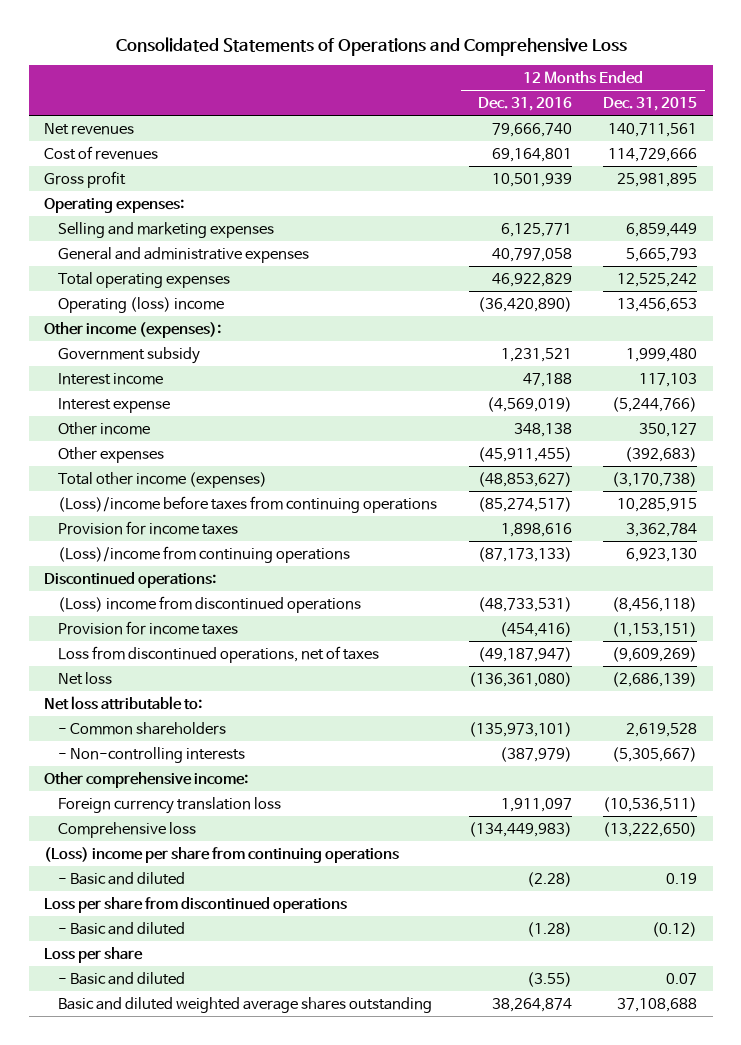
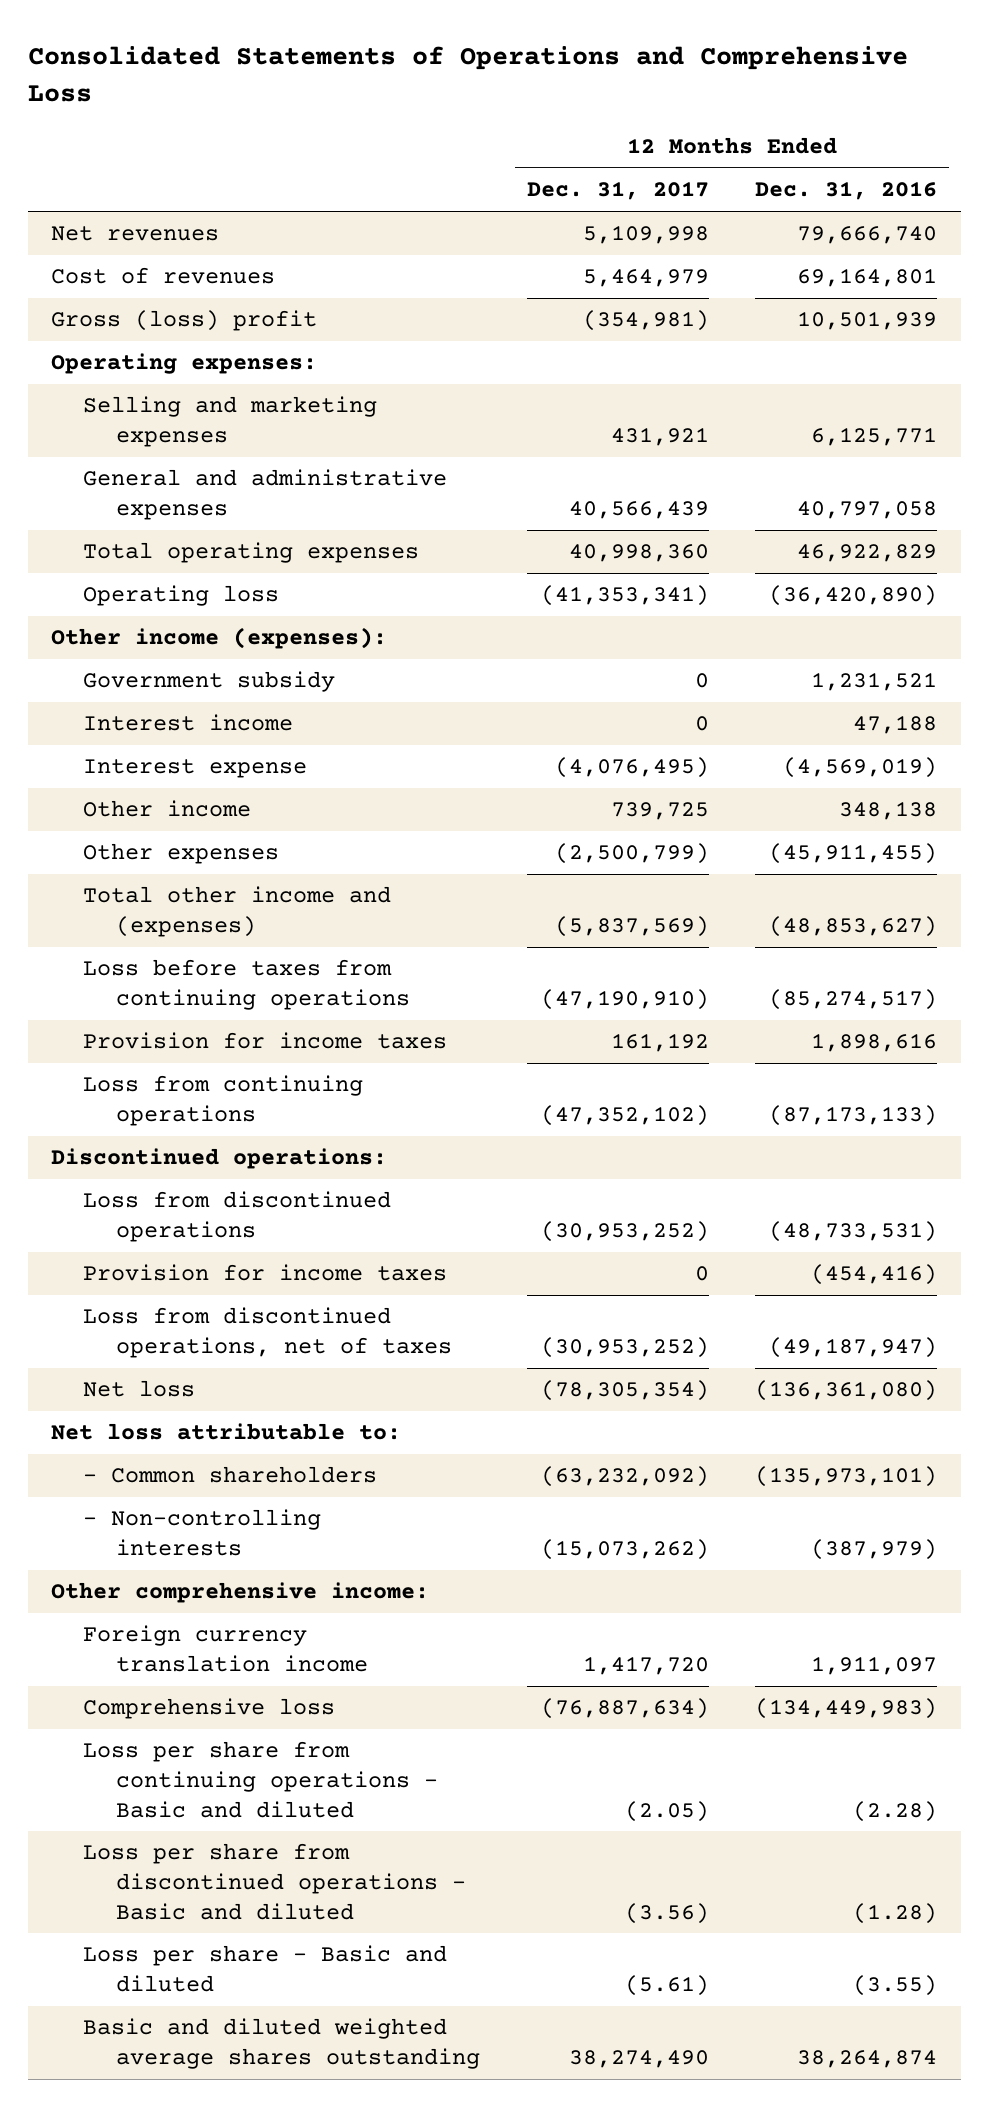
[603,97,698,112] Dec. 31, 2015 -> none
none -> [526,181,709,201] Dec. 31, 2017
[44,170,127,188] Gross profit -> [50,310,317,332] Gross (loss) profit
[58,296,225,313] Operating (loss) income -> [83,585,280,607] Operating loss
[58,471,268,488] Total other income (expenses) -> [83,886,392,938] Total other income and (expenses)
[58,495,438,513] (Loss)/income before taxes from continuing operations -> [83,959,410,1011] Loss before taxes from continuing operations
[58,545,351,563] (Loss)/income from continuing operations -> [83,1075,364,1127] Loss from continuing operations
[58,595,362,613] (Loss) income from discontinued operations -> [83,1191,392,1243] Loss from discontinued operations
[58,796,282,814] Foreign currency translation loss -> [83,1625,368,1673] Foreign currency translation income
[44,846,400,863] (Loss) income per share from continuing operations -> none
[44,896,348,913] Loss per share from discontinued operations -> none
[44,946,144,963] Loss per share -> none
[58,871,186,885] - Basic and diluted -> [83,1741,438,1818] Loss per share from continuing operations - Basic and diluted
[58,921,186,935] - Basic and diluted -> [83,1843,466,1920] Loss per share from discontinued operations - Basic and diluted
[58,971,186,985] - Basic and diluted -> [83,1945,448,1993] Loss per share - Basic and diluted

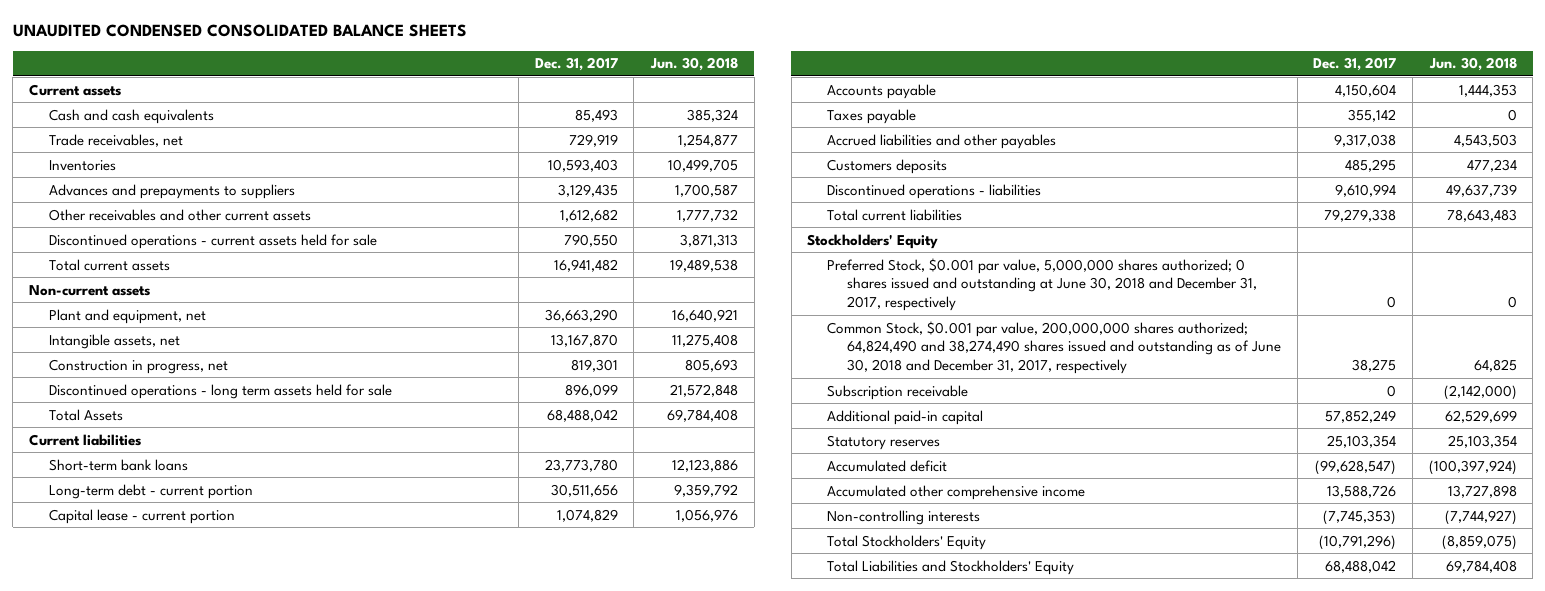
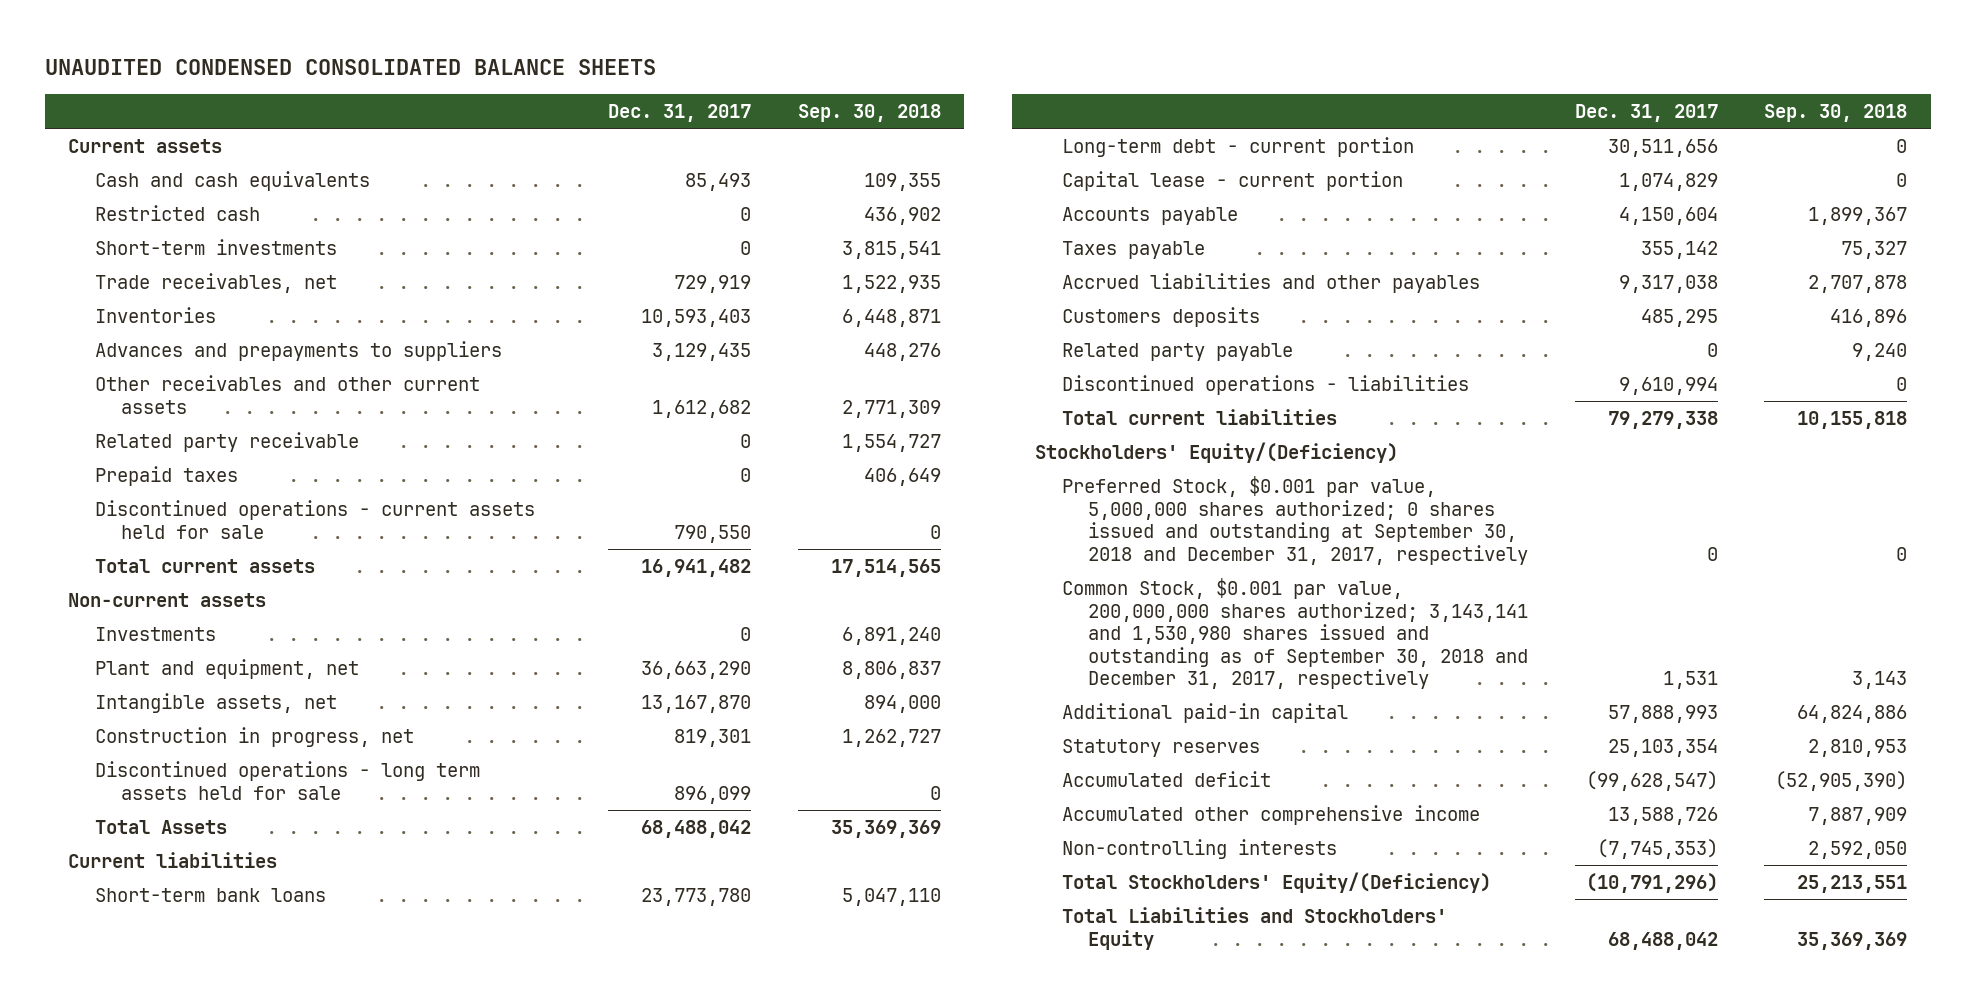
[649,57,738,72] Jun. 30, 2018 -> none
none -> [797,104,941,123] Sep. 30, 2018
none -> [94,205,260,222] Restricted cash
none -> [94,239,337,256] Short-term investments
none -> [94,432,359,453] Related party receivable
none -> [94,466,238,487] Prepaid taxes
none -> [94,627,216,642] Investments
none -> [1061,343,1293,362] Related party payable
[827,384,969,400] Subscription receivable -> none
[807,233,939,249] Stockholders' Equity -> [1035,442,1399,464] Stockholders' Equity/(Deficiency)
[827,257,1257,312] Preferred Stock, $0.001 par value, 5,000,000 shares authorized; 0 shares issued and outstanding at June 30, 2018 and December 31, 2017, respectively -> [1061,476,1529,565] Preferred Stock, $0.001 par value, 5,000,000 shares authorized; 0 shares issued and outstanding at September 30, 2018 and December 31, 2017, respectively
[827,320,1281,375] Common Stock, $0.001 par value, 200,000,000 shares authorized; 64,824,490 and 38,274,490 shares issued and outstanding as of June 30, 2018 and December 31, 2017, respectively -> [1061,578,1529,690] Common Stock, $0.001 par value, 200,000,000 shares authorized; 3,143,141 and 1,530,980 shares issued and outstanding as of September 30, 2018 and December 31, 2017, respectively
[1352,359,1397,373] 38,275 -> [1662,671,1718,690] 1,531
[1325,409,1397,423] 57,852,249 -> [1607,705,1718,724] 57,888,993
[827,534,987,550] Total Stockholders' Equity -> [1061,872,1491,894] Total Stockholders' Equity/(Deficiency)

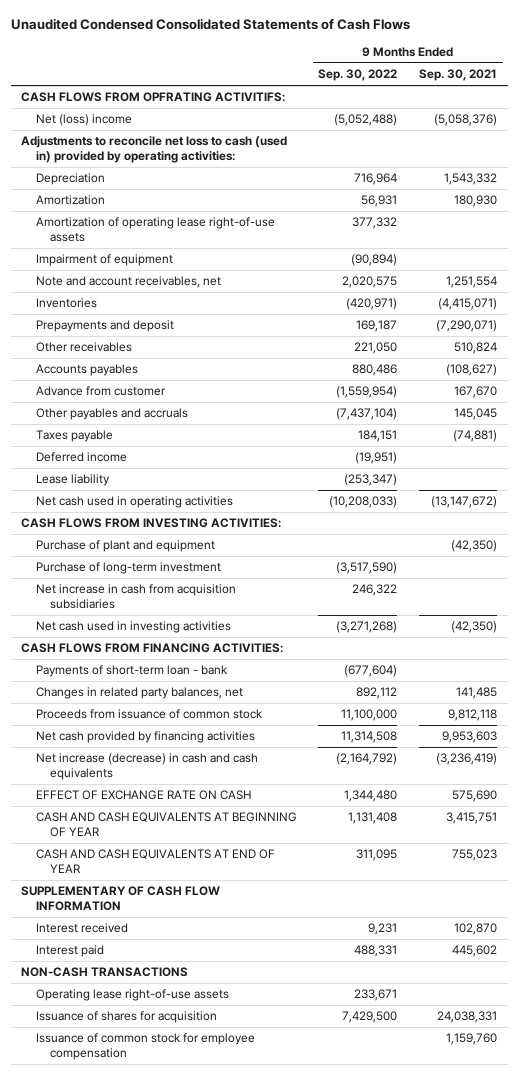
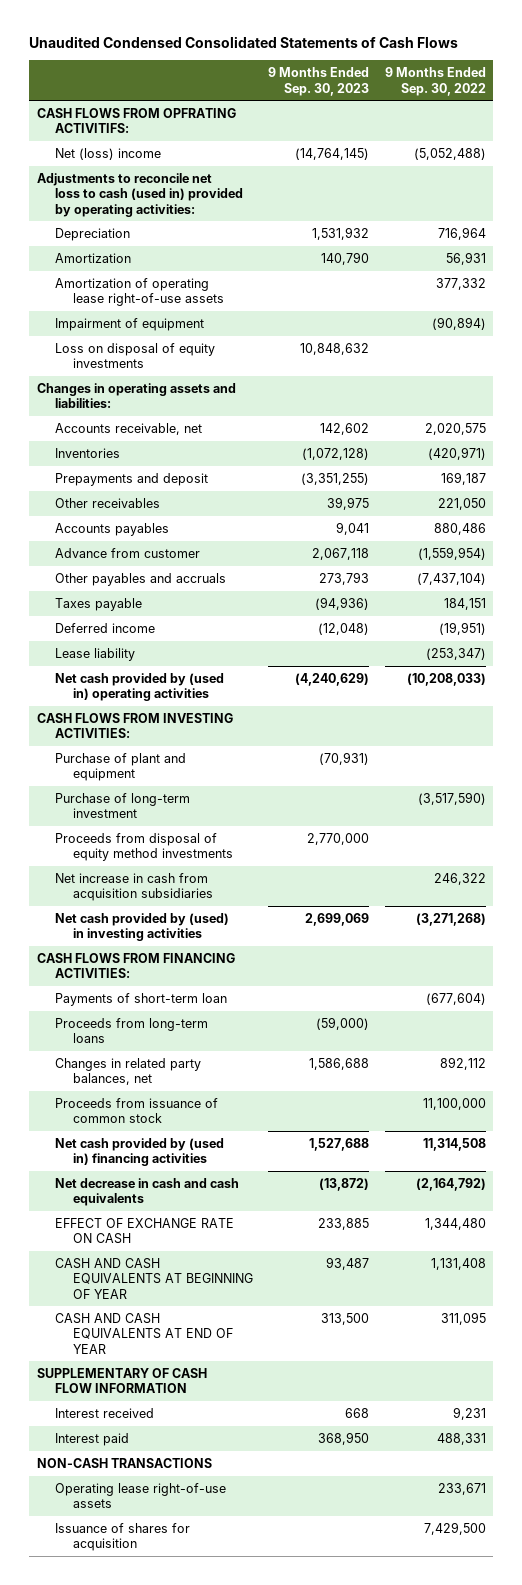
[419,69,498,82] Sep. 30, 2021 -> none
none -> [268,67,370,96] 9 Months Ended Sep. 30, 2023
none -> [54,342,215,369] Loss on disposal of equity investments
none -> [36,382,236,409] Changes in operating assets and liabilities:
[35,276,221,289] Note and account receivables, net -> [54,422,202,435] Accounts receivable, net
[35,496,233,509] Net cash used in operating activities -> [54,672,224,702] Net cash provided by (used in) operating activities
none -> [54,832,233,862] Proceeds from disposal of equity method investments
[35,621,231,634] Net cash used in investing activities -> [54,912,229,942] Net cash provided by (used) in investing activities
[35,665,228,678] Payments of short-term loan - bank -> [54,992,227,1006] Payments of short-term loan
none -> [54,1017,208,1044] Proceeds from long-term loans
[35,731,255,744] Net cash provided by financing activities -> [54,1137,224,1167] Net cash provided by (used in) financing activities
[35,753,258,780] Net increase (decrease) in cash and cash equivalents -> [54,1177,239,1207] Net decrease in cash and cash equivalents
[35,1033,255,1060] Issuance of common stock for employee compensation -> none

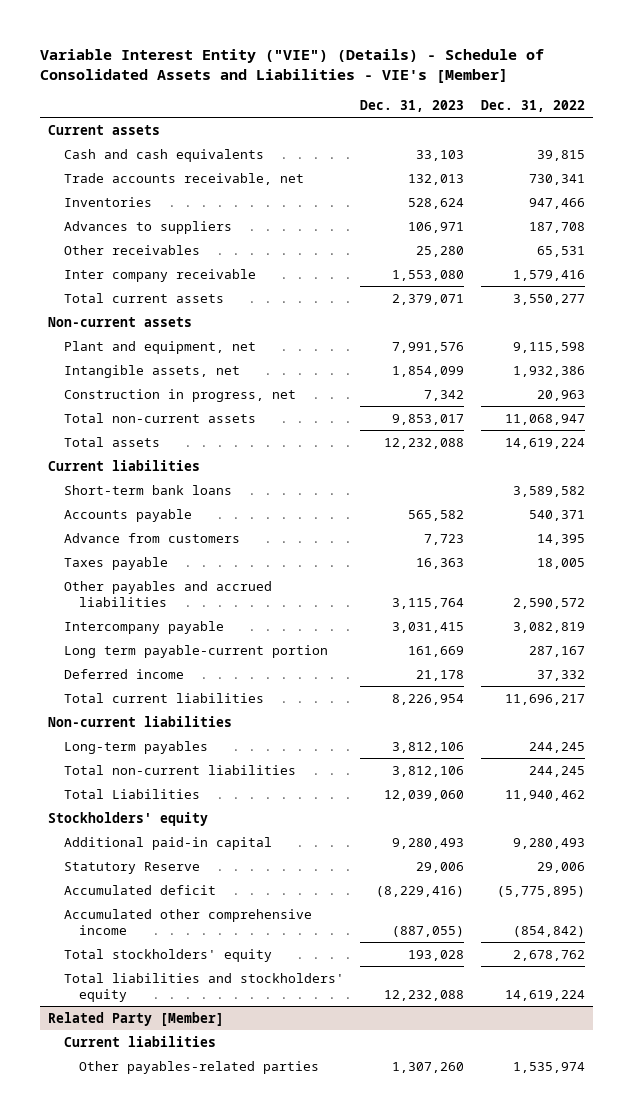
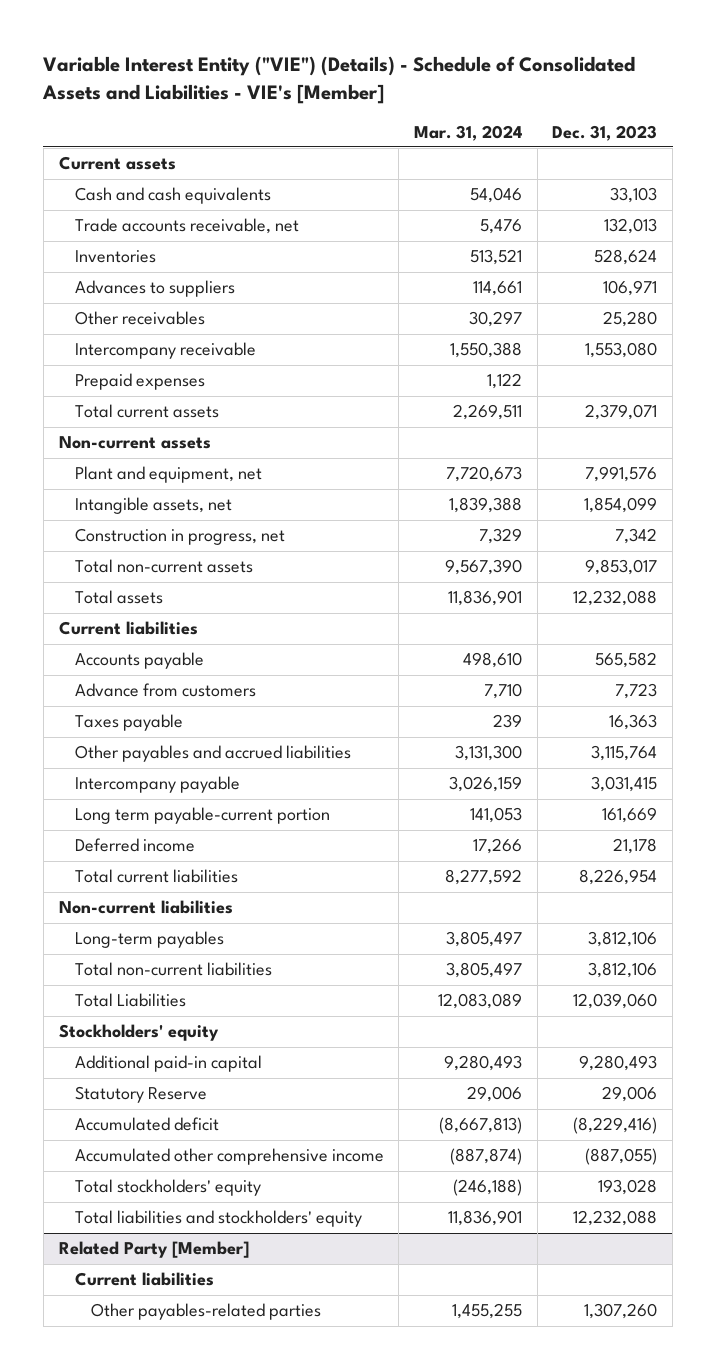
[480,100,585,113] Dec. 31, 2022 -> none
none -> [414,124,523,141] Mar. 31, 2024
[63,268,256,282] Inter company receivable -> [74,342,256,360] Intercompany receivable
none -> [74,373,205,391] Prepaid expenses
[63,484,232,495] Short-term bank loans -> none

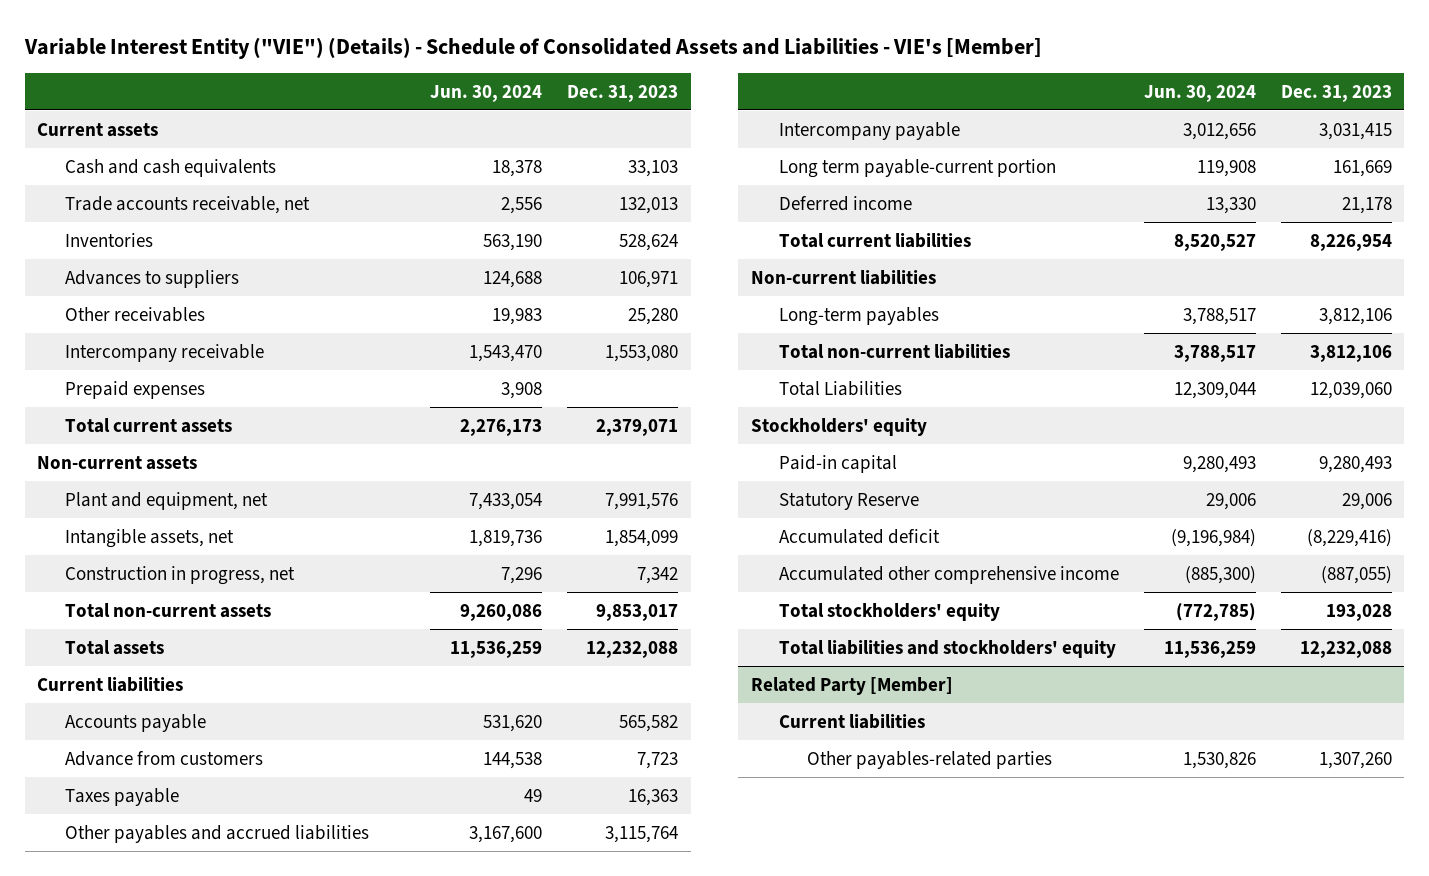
[414,124,523,141] Mar. 31, 2024 -> none
none -> [430,84,543,102] Jun. 30, 2024
[74,1055,262,1073] Additional paid-in capital -> [779,454,898,473] Paid-in capital

